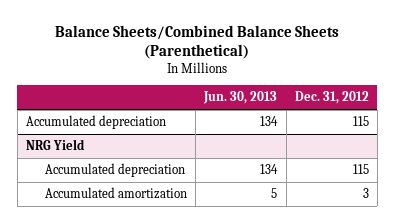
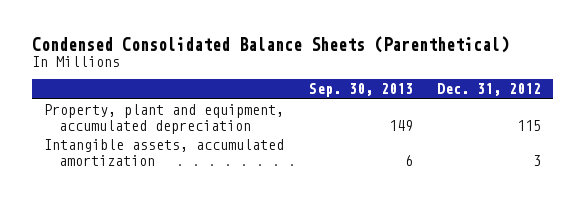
[55,24,340,60] Balance Sheets/Combined Balance Sheets (Parenthetical) -> [31,35,509,53] Condensed Consolidated Balance Sheets (Parenthetical)
[203,91,278,105] Jun. 30, 2013 -> none
none -> [308,83,413,98] Sep. 30, 2013
[26,139,86,151] NRG Yield -> none
[45,163,186,178] Accumulated depreciation -> none
[26,115,167,130] Accumulated depreciation -> [44,104,285,134] Property, plant and equipment, accumulated depreciation
[45,187,188,200] Accumulated amortization -> [44,139,285,166] Intangible assets, accumulated amortization

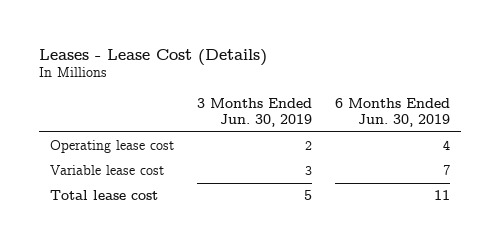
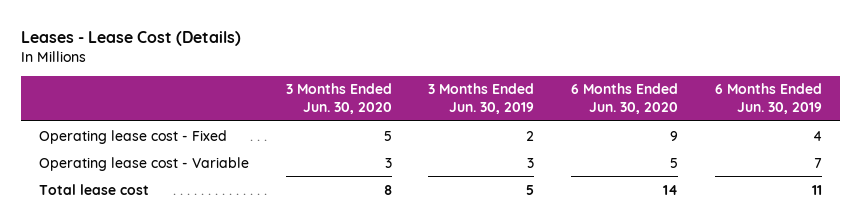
none -> [285,83,392,114] 3 Months Ended Jun. 30, 2020
none -> [571,83,679,114] 6 Months Ended Jun. 30, 2020
[50,139,175,153] Operating lease cost -> [39,129,228,144] Operating lease cost - Fixed
[50,164,165,175] Variable lease cost -> [39,156,250,171] Operating lease cost - Variable

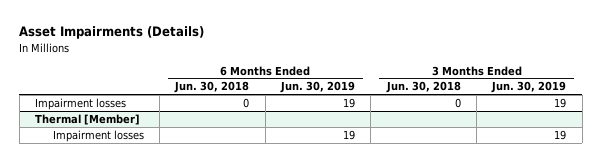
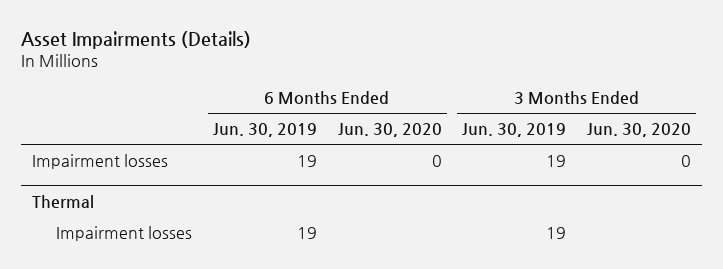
[174,81,250,94] Jun. 30, 2018 -> none
[385,81,461,94] Jun. 30, 2018 -> none
none -> [337,123,442,138] Jun. 30, 2020
none -> [587,123,692,138] Jun. 30, 2020
[35,113,141,125] Thermal [Member] -> [31,194,94,208] Thermal

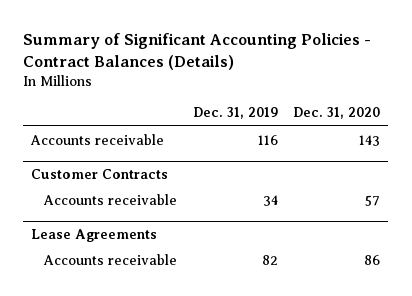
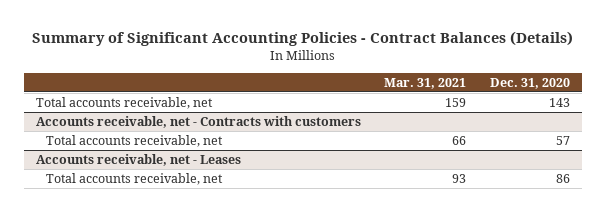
[192,107,278,120] Dec. 31, 2019 -> none
none -> [384,77,467,89] Mar. 31, 2021
[30,133,165,145] Accounts receivable -> [35,97,213,110] Total accounts receivable, net
[31,169,169,180] Customer Contracts -> [35,116,361,129] Accounts receivable, net - Contracts with customers
[42,193,177,205] Accounts receivable -> [45,135,223,148] Total accounts receivable, net
[31,229,158,243] Lease Agreements -> [35,154,241,167] Accounts receivable, net - Leases
[42,253,177,265] Accounts receivable -> [45,173,223,186] Total accounts receivable, net

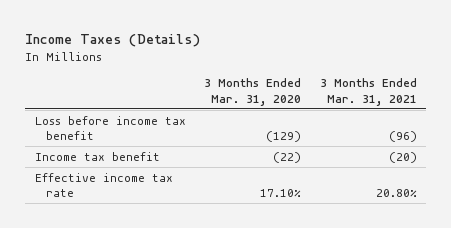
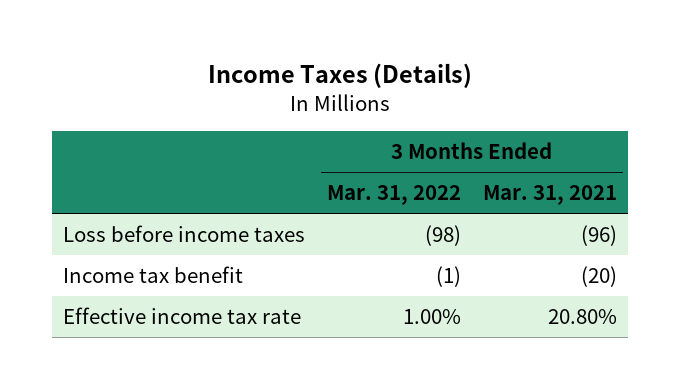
[204,78,302,106] 3 Months Ended Mar. 31, 2020 -> none
none -> [326,185,461,206] Mar. 31, 2022
[34,115,186,140] Loss before income tax benefit -> [62,224,305,242] Loss before income taxes

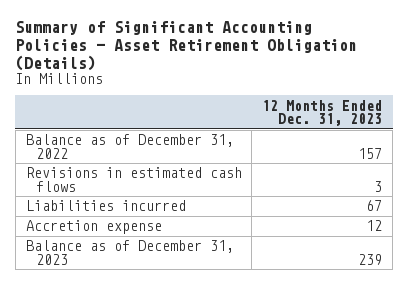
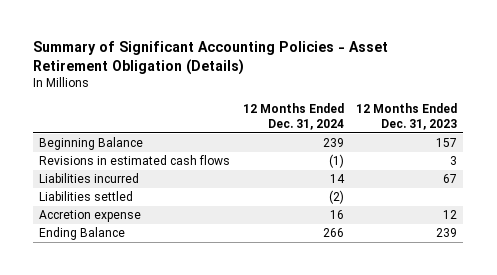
none -> [242,103,344,130] 12 Months Ended Dec. 31, 2024
[25,134,234,159] Balance as of December 31, 2022 -> [39,137,144,151] Beginning Balance
none -> [39,191,134,202] Liabilities settled
[25,240,234,265] Balance as of December 31, 2023 -> [39,227,126,241] Ending Balance

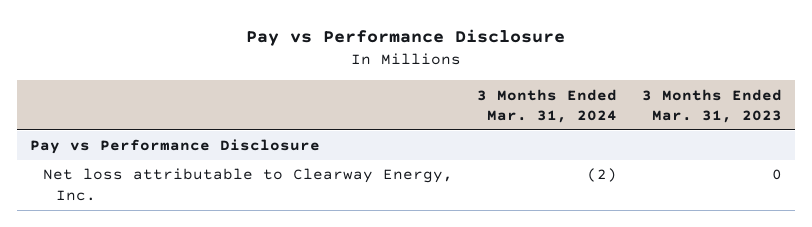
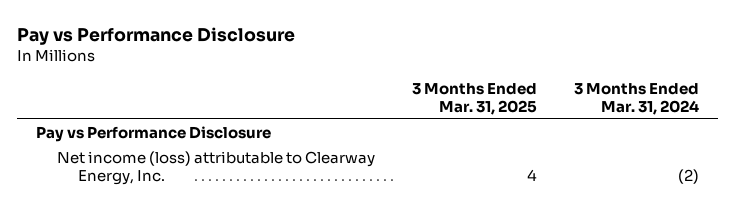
[642,88,783,124] 3 Months Ended Mar. 31, 2023 -> none
none -> [412,83,538,116] 3 Months Ended Mar. 31, 2025
[42,168,453,201] Net loss attributable to Clearway Energy, Inc. -> [56,150,375,185] Net income (loss) attributable to Clearway Energy, Inc.

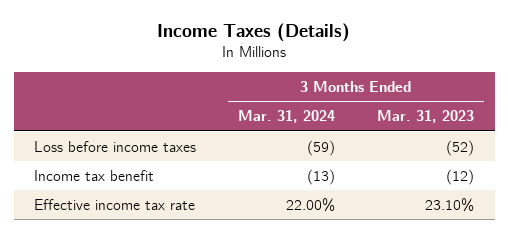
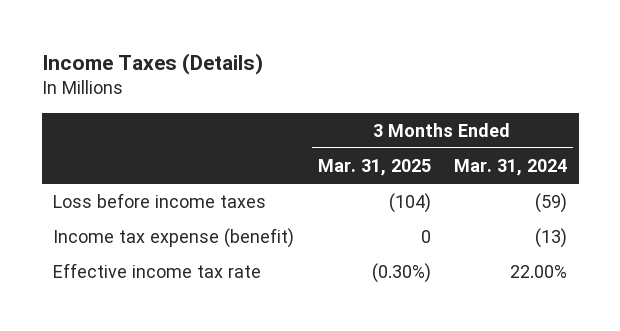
[376,110,474,124] Mar. 31, 2023 -> none
none -> [317,158,431,176] Mar. 31, 2025
[34,169,155,181] Income tax benefit -> [53,228,295,249] Income tax expense (benefit)

